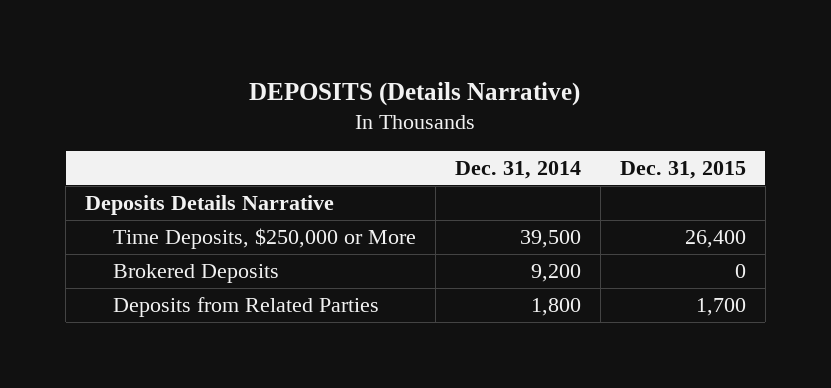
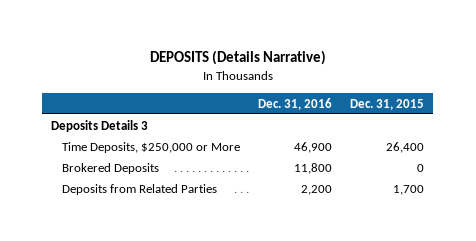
[454,160,581,179] Dec. 31, 2014 -> none
none -> [258,97,333,110] Dec. 31, 2016
[85,195,335,216] Deposits Details Narrative -> [51,119,149,132] Deposits Details 3

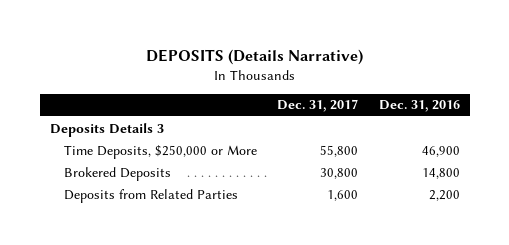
[350,98,425,110] Dec. 31, 2015 -> none
none -> [277,99,359,113] Dec. 31, 2017
[294,162,333,174] 11,800 -> [421,167,460,179] 14,800

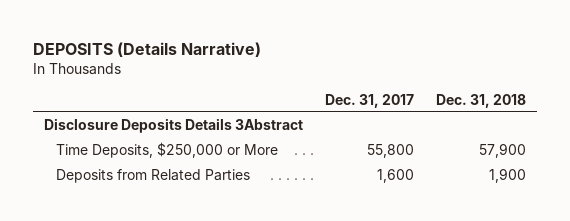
[378,100,460,113] Dec. 31, 2016 -> none
none -> [435,93,526,108] Dec. 31, 2018
[49,122,164,137] Deposits Details 3 -> [44,118,304,134] Disclosure Deposits Details 3Abstract
[63,166,171,181] Brokered Deposits -> none

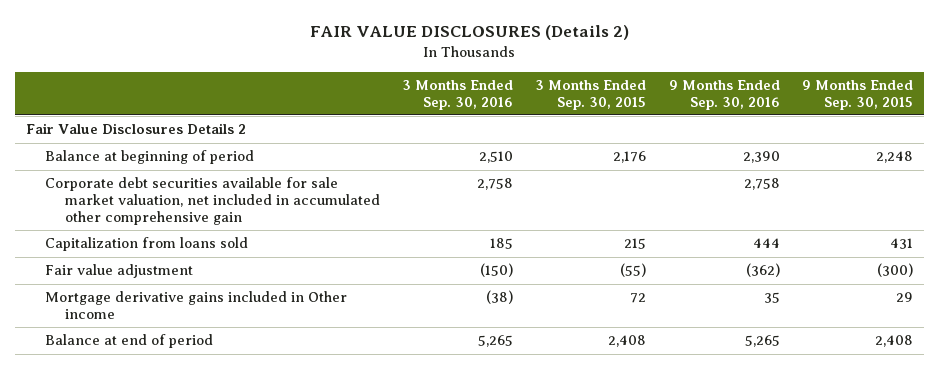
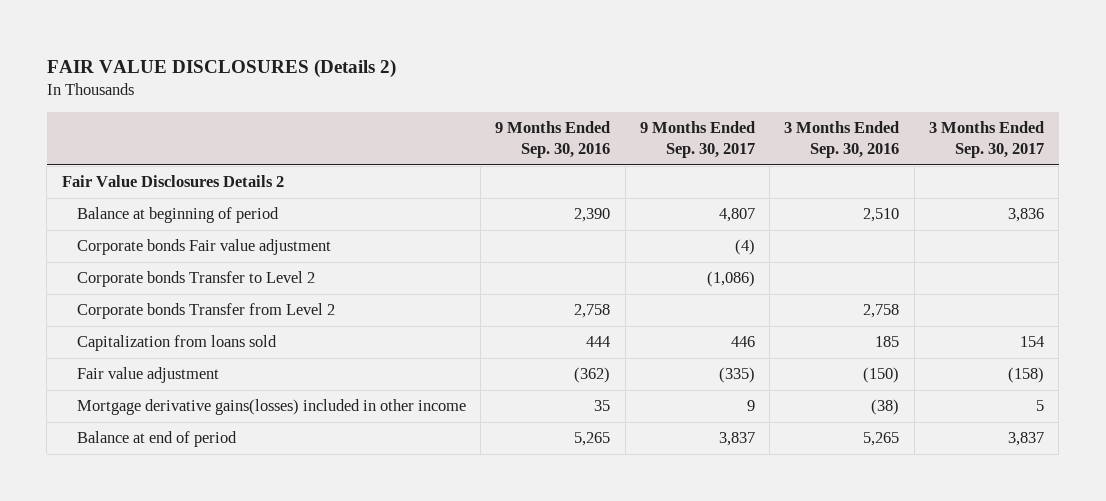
[535,79,647,110] 3 Months Ended Sep. 30, 2015 -> none
[801,79,913,110] 9 Months Ended Sep. 30, 2015 -> none
none -> [639,121,755,159] 9 Months Ended Sep. 30, 2017
none -> [929,121,1045,159] 3 Months Ended Sep. 30, 2017
none -> [76,239,331,256] Corporate bonds Fair value adjustment
none -> [76,271,315,288] Corporate bonds Transfer to Level 2
[45,177,380,225] Corporate debt securities available for sale market valuation, net included in accumulated other comprehensive gain -> [76,303,335,320] Corporate bonds Transfer from Level 2
[45,291,348,320] Mortgage derivative gains included in Other income -> [76,399,466,416] Mortgage derivative gains(losses) included in other income

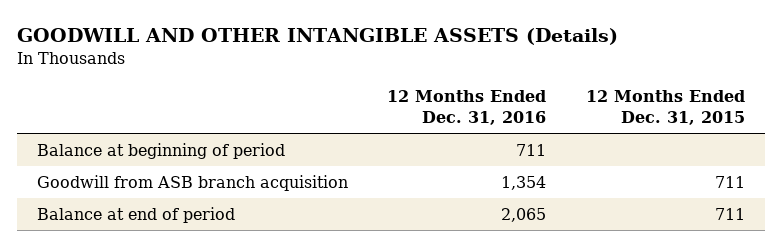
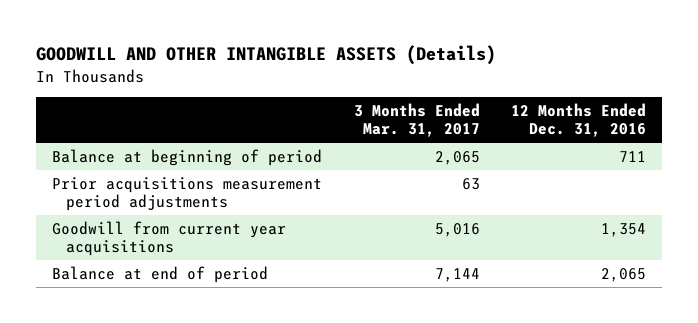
[585,90,745,125] 12 Months Ended Dec. 31, 2015 -> none
none -> [353,103,480,138] 3 Months Ended Mar. 31, 2017
none -> [51,176,322,212] Prior acquisitions measurement period adjustments
[37,175,349,192] Goodwill from ASB branch acquisition -> [51,220,286,257] Goodwill from current year acquisitions

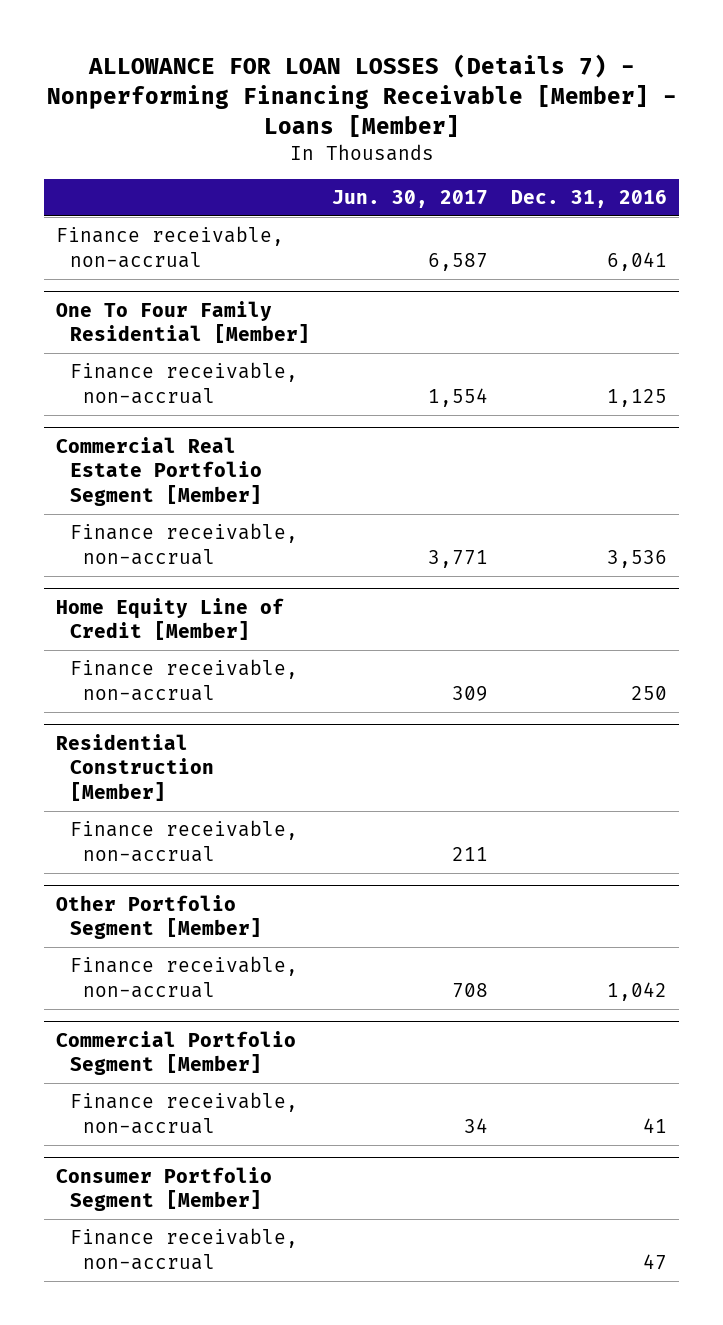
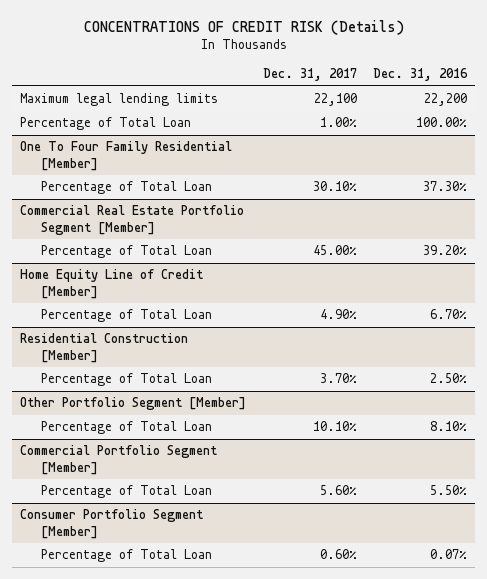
[46,54,677,137] ALLOWANCE FOR LOAN LOSSES (Details 7) - Nonperforming Financing Receivable [Member] - Loans [Member] -> [83,19,404,35] CONCENTRATIONS OF CREDIT RISK (Details)
[332,190,489,209] Jun. 30, 2017 -> none
none -> [262,68,357,82] Dec. 31, 2017
[55,226,284,269] Finance receivable, non-accrual -> none
none -> [20,93,219,107] Maximum legal lending limits
none -> [20,117,192,131] Percentage of Total Loan
[69,362,298,405] Finance receivable, non-accrual -> none
none -> [40,181,212,195] Percentage of Total Loan
[69,523,298,566] Finance receivable, non-accrual -> none
none -> [40,245,212,259] Percentage of Total Loan
[69,659,298,702] Finance receivable, non-accrual -> none
none -> [40,309,212,323] Percentage of Total Loan
[69,820,298,863] Finance receivable, non-accrual -> none
none -> [40,373,212,387] Percentage of Total Loan
[69,956,298,999] Finance receivable, non-accrual -> none
none -> [40,421,212,435] Percentage of Total Loan
[69,1092,298,1135] Finance receivable, non-accrual -> none
none -> [40,485,212,499] Percentage of Total Loan
[69,1228,298,1271] Finance receivable, non-accrual -> none
none -> [40,549,212,563] Percentage of Total Loan

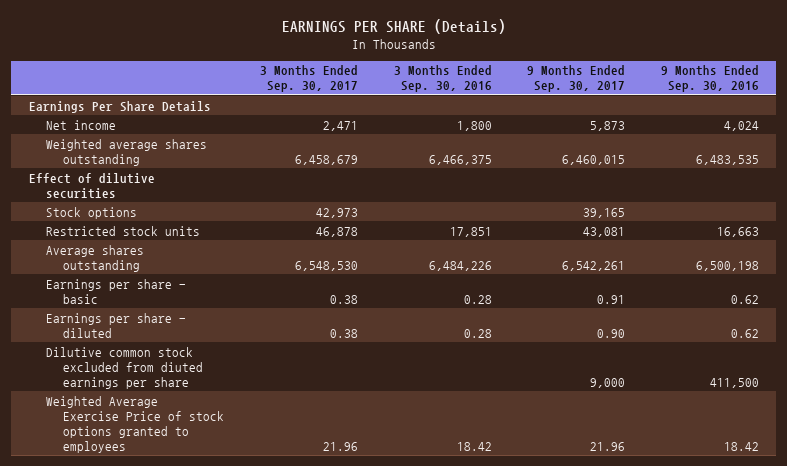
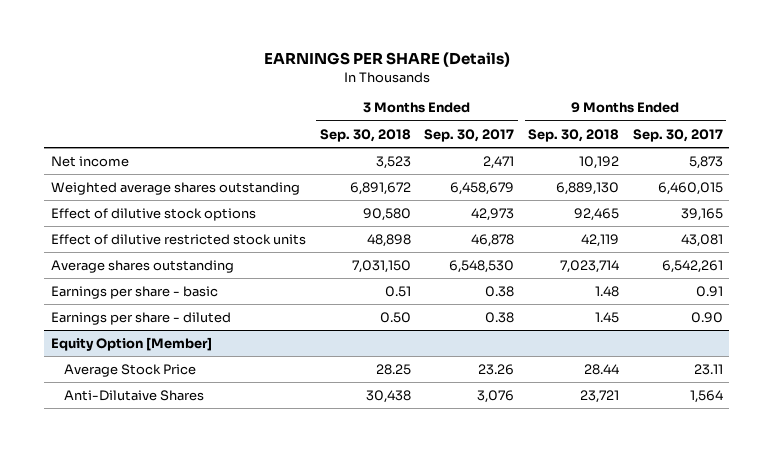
[393,65,492,93] 3 Months Ended Sep. 30, 2016 -> none
[660,65,759,93] 9 Months Ended Sep. 30, 2016 -> none
none -> [319,128,411,142] Sep. 30, 2018
none -> [528,128,620,142] Sep. 30, 2018
[28,100,211,113] Earnings Per Share Details -> none
[28,172,155,199] Effect of dilutive securities -> none
[46,206,138,219] Stock options -> [51,207,257,221] Effect of dilutive stock options
[46,225,201,236] Restricted stock units -> [51,233,307,245] Effect of dilutive restricted stock units
[46,346,204,389] Dilutive common stock excluded from diuted earnings per share -> none
[46,395,225,453] Weighted Average Exercise Price of stock options granted to employees -> none
none -> [51,336,213,351] Equity Option [Member]
none -> [63,363,196,377] Average Stock Price
none -> [63,389,204,401] Anti-Dilutaive Shares

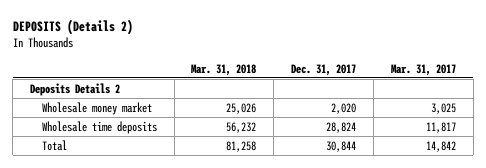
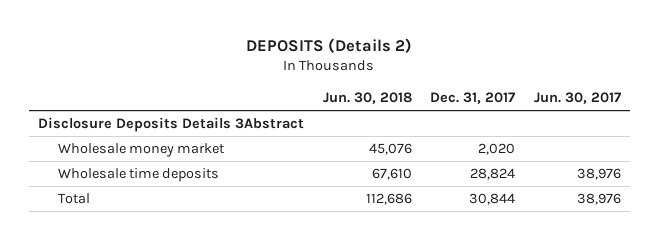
[191,63,257,76] Mar. 31, 2018 -> none
[391,63,457,76] Mar. 31, 2017 -> none
none -> [322,91,412,104] Jun. 30, 2018
none -> [533,91,621,104] Jun. 30, 2017
[30,82,121,96] Deposits Details 2 -> [37,117,304,133] Disclosure Deposits Details 3Abstract

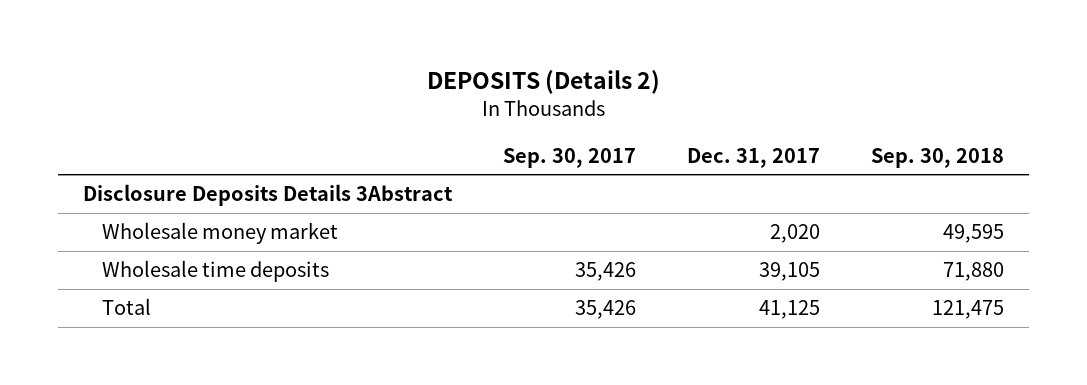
[322,91,412,104] Jun. 30, 2018 -> none
[533,91,621,104] Jun. 30, 2017 -> none
none -> [503,147,637,168] Sep. 30, 2017
none -> [870,147,1004,168] Sep. 30, 2018
[470,168,516,181] 28,824 -> [759,262,821,282] 39,105
[469,193,516,206] 30,844 -> [759,300,821,320] 41,125

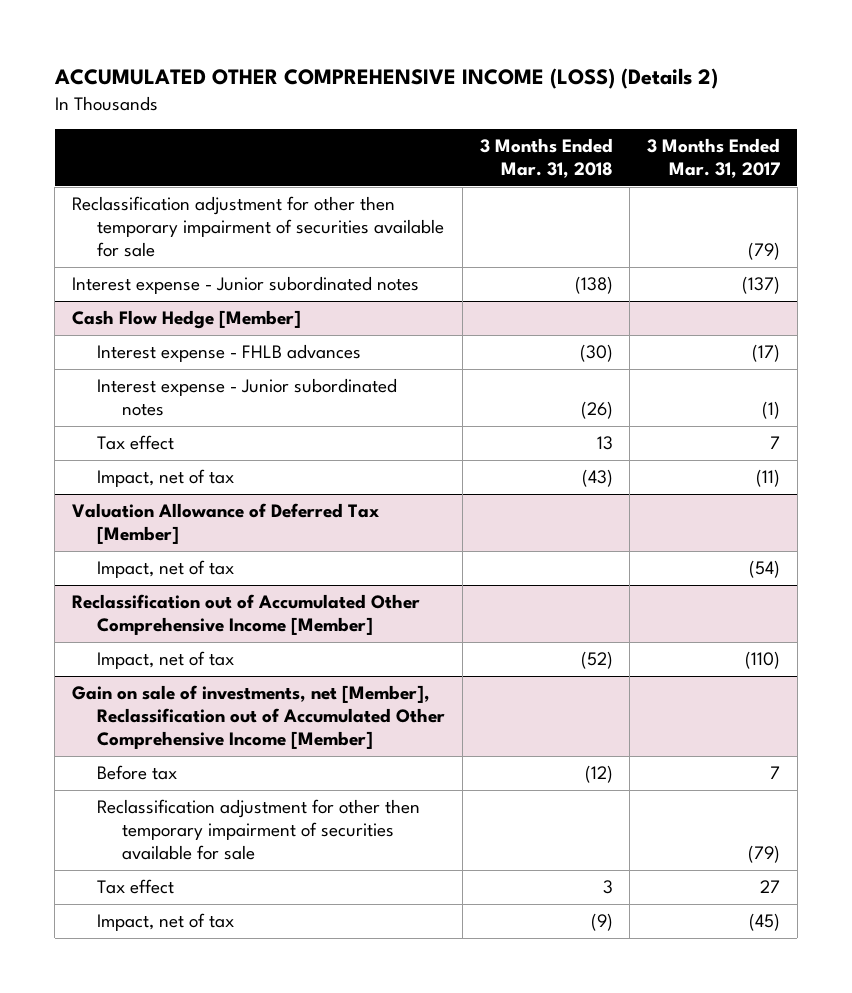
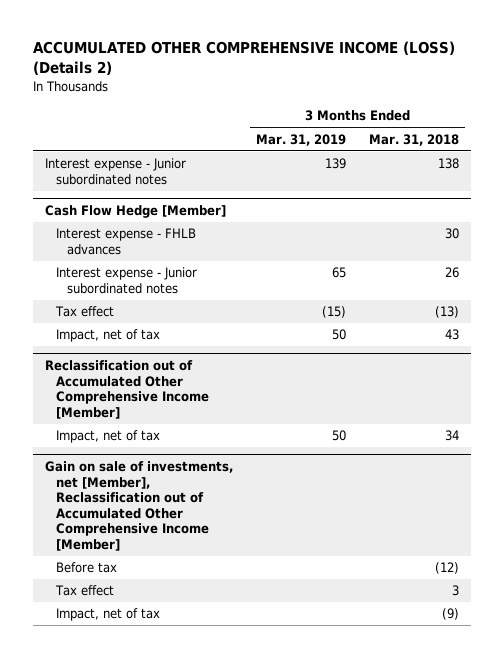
[647,138,781,178] 3 Months Ended Mar. 31, 2017 -> none
none -> [255,133,346,146] Mar. 31, 2019
[71,196,444,257] Reclassification adjustment for other then temporary impairment of securities available for sale -> none
[574,276,613,295] (138) -> [438,158,460,170] 138
[71,503,379,545] Valuation Allowance of Deferred Tax [Member] -> none
[96,560,234,579] Impact, net of tax -> none
[579,344,613,363] (30) -> [445,228,460,240] 30
[580,401,613,420] (26) -> [445,267,460,279] 26
[596,436,613,451] 13 -> [435,306,460,319] (13)
[581,469,613,488] (43) -> [445,329,460,341] 43
[580,651,613,670] (52) -> [445,430,460,442] 34
[96,799,420,860] Reclassification adjustment for other then temporary impairment of securities available for sale -> none

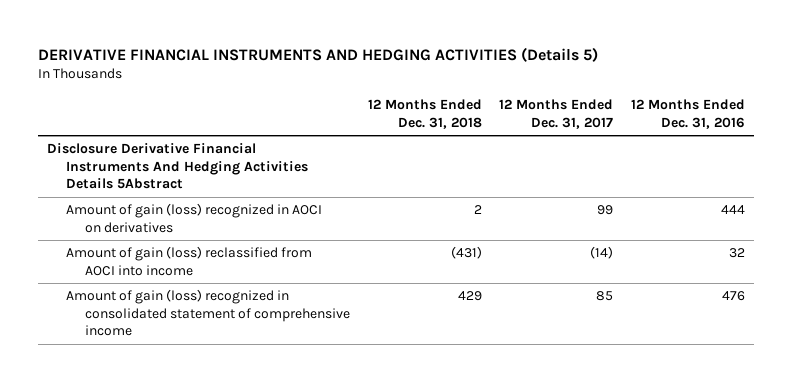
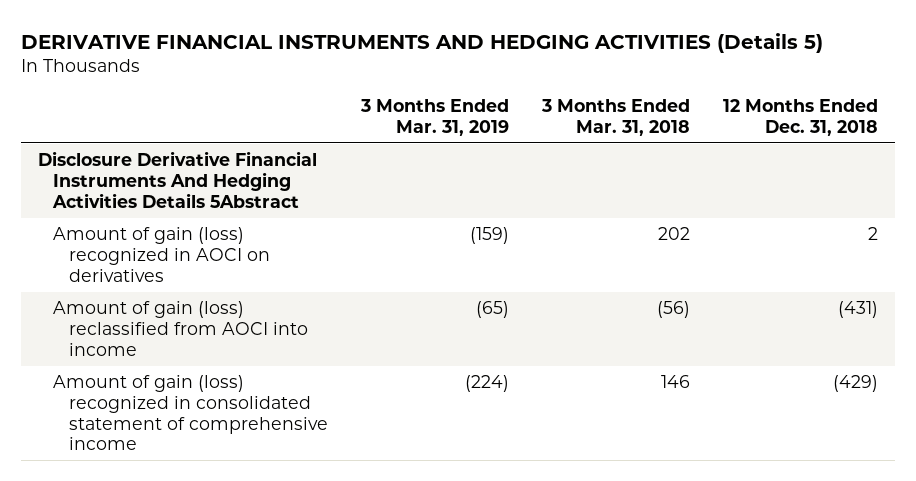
[499,99,614,130] 12 Months Ended Dec. 31, 2017 -> none
[631,99,746,130] 12 Months Ended Dec. 31, 2016 -> none
none -> [360,98,510,136] 3 Months Ended Mar. 31, 2019
none -> [541,98,691,136] 3 Months Ended Mar. 31, 2018
[457,291,482,302] 429 -> [833,375,879,393] (429)

